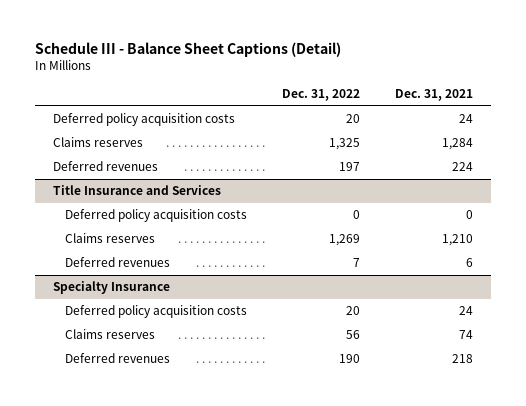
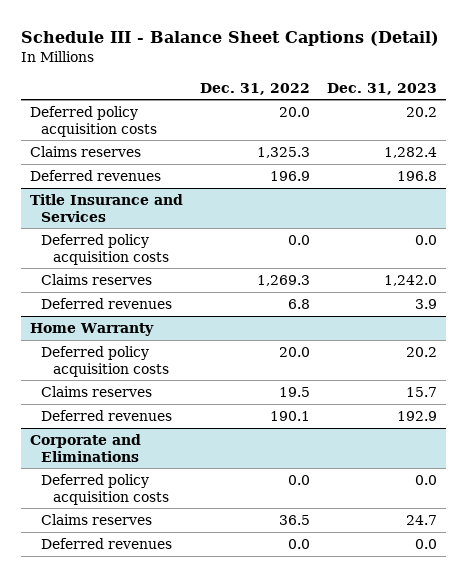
[395,89,474,102] Dec. 31, 2021 -> none
none -> [327,82,438,95] Dec. 31, 2023
[346,114,361,124] 20 -> [278,107,310,118] 20.0
[329,138,361,151] 1,325 -> [256,147,310,159] 1,325.3
[339,162,361,172] 197 -> [269,171,310,182] 196.9
[52,281,170,295] Specialty Insurance -> none
[353,210,361,220] 0 -> [287,235,310,246] 0.0
[329,234,361,247] 1,269 -> [256,275,310,287] 1,269.3
[353,258,361,268] 7 -> [287,299,310,310] 6.8
none -> [29,323,154,337] Home Warranty
[346,306,361,316] 20 -> [278,347,310,358] 20.0
[346,330,361,340] 56 -> [278,387,310,398] 19.5
[339,354,361,364] 190 -> [269,411,310,422] 190.1
none -> [29,434,141,462] Corporate and Eliminations
none -> [41,474,169,505] Deferred policy acquisition costs
none -> [41,514,153,526] Claims reserves
none -> [41,538,173,550] Deferred revenues

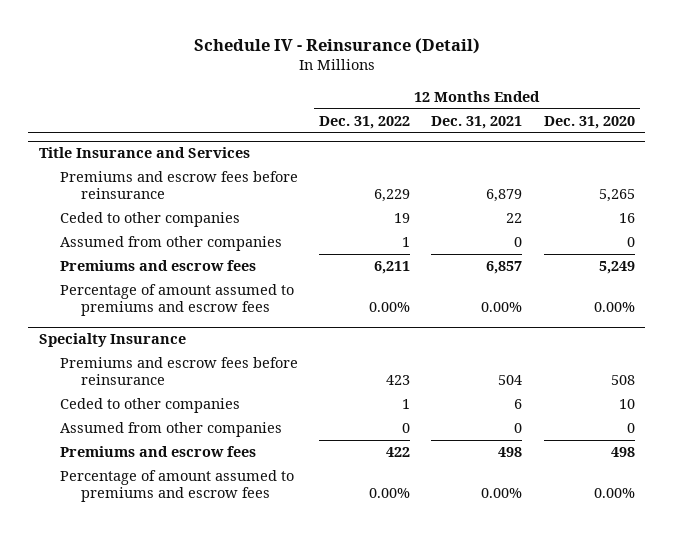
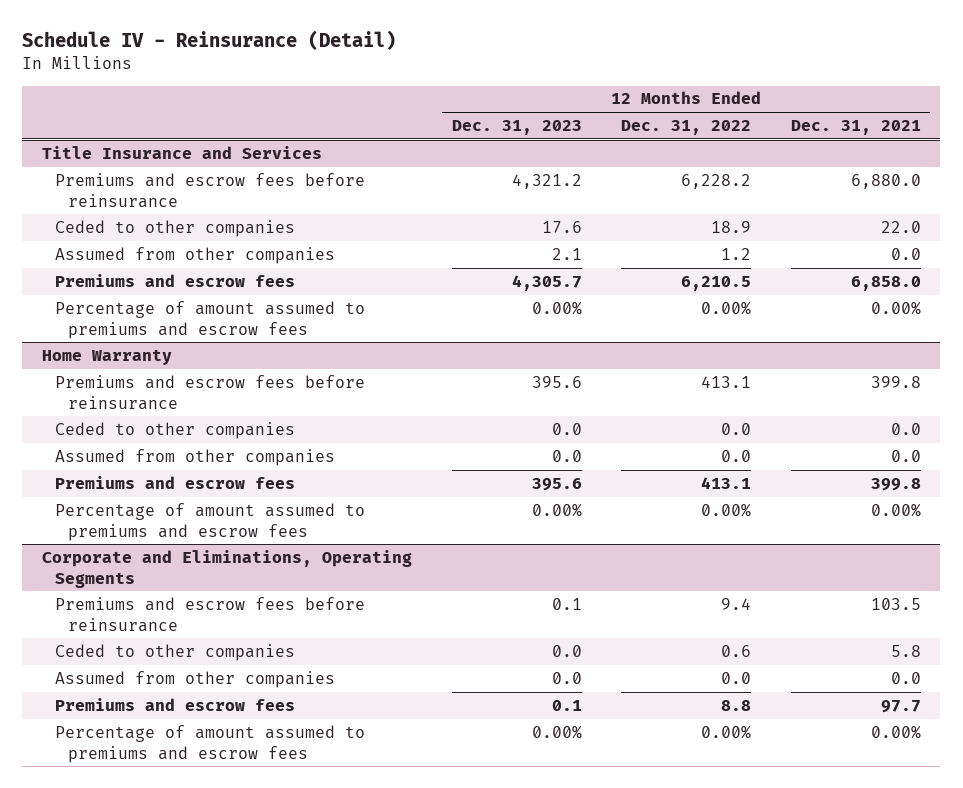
[543,115,635,129] Dec. 31, 2020 -> none
none -> [451,120,582,136] Dec. 31, 2023
[374,188,411,202] 6,229 -> [681,173,752,189] 6,228.2
[486,188,523,202] 6,879 -> [850,173,921,189] 6,880.0
[394,213,411,224] 19 -> [711,220,752,233] 18.9
[506,213,523,224] 22 -> [880,220,921,233] 22.0
[402,237,411,248] 1 -> [721,247,752,260] 1.2
[514,237,523,248] 0 -> [890,247,921,260] 0.0
[374,261,411,275] 6,211 -> [681,275,752,291] 6,210.5
[486,261,523,275] 6,857 -> [850,275,921,291] 6,858.0
[38,333,186,348] Specialty Insurance -> none
none -> [41,348,172,365] Home Warranty
[386,374,411,385] 423 -> [701,375,752,388] 413.1
[498,374,523,385] 504 -> [870,375,921,388] 399.8
[402,399,411,410] 1 -> [721,422,752,435] 0.0
[514,399,523,410] 6 -> [890,422,921,435] 0.0
[402,423,411,434] 0 -> [721,449,752,462] 0.0
[514,423,523,434] 0 -> [890,449,921,462] 0.0
[386,447,411,458] 422 -> [701,476,752,489] 413.1
[498,447,523,458] 498 -> [870,477,921,491] 399.8
none -> [41,549,412,588] Corporate and Eliminations, Operating Segments
none -> [54,596,365,632] Premiums and escrow fees before reinsurance
none -> [54,643,295,661] Ceded to other companies
none -> [54,670,335,688] Assumed from other companies
none -> [54,697,295,711] Premiums and escrow fees
none -> [54,724,365,763] Percentage of amount assumed to premiums and escrow fees

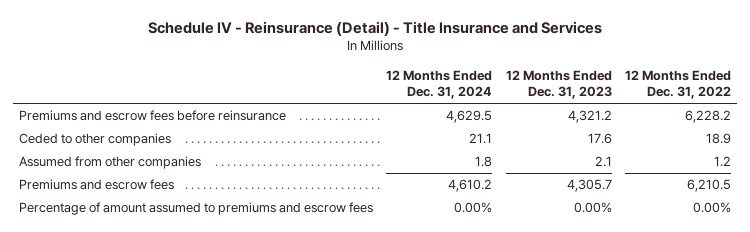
[22,30,397,51] Schedule IV - Reinsurance (Detail) -> [148,20,603,36] Schedule IV - Reinsurance (Detail) - Title Insurance and Services
[790,120,921,136] Dec. 31, 2021 -> none
none -> [386,69,493,100] 12 Months Ended Dec. 31, 2024
[41,145,322,159] Title Insurance and Services -> none
[41,348,172,365] Home Warranty -> none
[54,374,365,410] Premiums and escrow fees before reinsurance -> none
[54,421,295,439] Ceded to other companies -> none
[54,448,335,466] Assumed from other companies -> none
[54,475,295,489] Premiums and escrow fees -> none
[54,502,365,541] Percentage of amount assumed to premiums and escrow fees -> none
[41,549,412,588] Corporate and Eliminations, Operating Segments -> none
[54,596,365,632] Premiums and escrow fees before reinsurance -> none
[54,643,295,661] Ceded to other companies -> none
[54,670,335,688] Assumed from other companies -> none
[54,697,295,711] Premiums and escrow fees -> none
[54,724,365,763] Percentage of amount assumed to premiums and escrow fees -> none

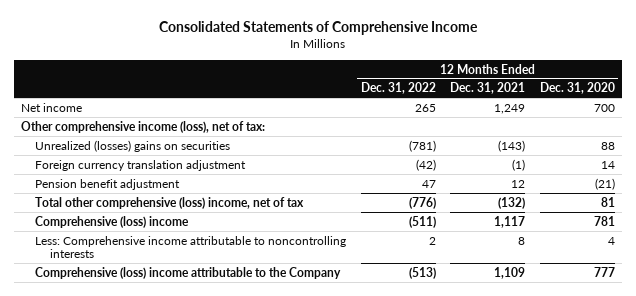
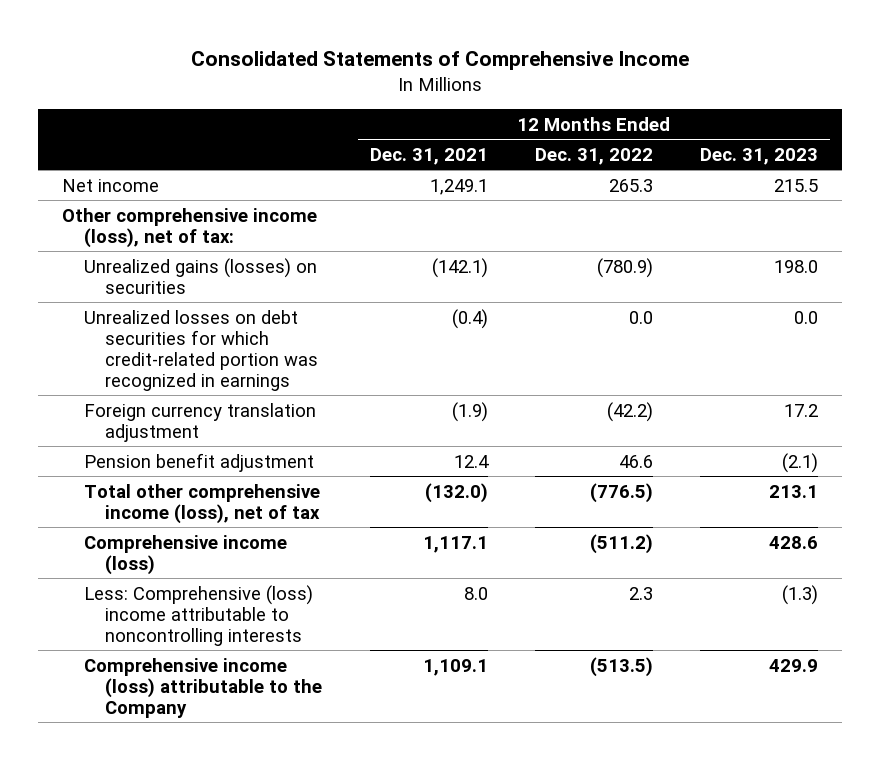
[539,82,615,95] Dec. 31, 2020 -> none
none -> [700,147,819,165] Dec. 31, 2023
[414,103,436,112] 265 -> [608,178,653,192] 265.3
[494,103,526,114] 1,249 -> [429,178,488,195] 1,249.1
[35,139,231,152] Unrealized (losses) gains on securities -> [83,257,317,294] Unrealized gains (losses) on securities
[408,139,436,152] (781) -> [596,257,653,278] (780.9)
[498,139,526,152] (143) -> [431,257,488,278] (142.1)
none -> [83,309,319,391] Unrealized losses on debt securities for which credit-related portion was recognized in earnings
[415,158,436,171] (42) -> [606,401,653,422] (42.2)
[512,158,526,171] (1) -> [451,401,488,422] (1.9)
[421,179,436,188] 47 -> [618,454,653,468] 46.6
[511,179,526,188] 12 -> [453,454,489,468] 12.4
[35,196,305,209] Total other comprehensive (loss) income, net of tax -> [83,483,321,524] Total other comprehensive income (loss), net of tax
[408,196,436,209] (776) -> [589,482,653,503] (776.5)
[498,196,526,209] (132) -> [424,482,488,503] (132.0)
[35,215,190,228] Comprehensive (loss) income -> [83,534,287,575] Comprehensive income (loss)
[408,215,436,228] (511) -> [589,533,653,554] (511.2)
[494,215,526,228] 1,117 -> [422,535,488,553] 1,117.1
[35,235,347,259] Less: Comprehensive income attributable to noncontrolling interests -> [83,584,313,646] Less: Comprehensive (loss) income attributable to noncontrolling interests
[428,236,436,245] 2 -> [628,586,653,600] 2.3
[518,236,526,245] 8 -> [463,586,488,600] 8.0
[35,266,342,279] Comprehensive (loss) income attributable to the Company -> [83,657,323,718] Comprehensive income (loss) attributable to the Company
[408,266,436,279] (513) -> [589,656,653,677] (513.5)
[494,266,526,279] 1,109 -> [422,658,488,676] 1,109.1

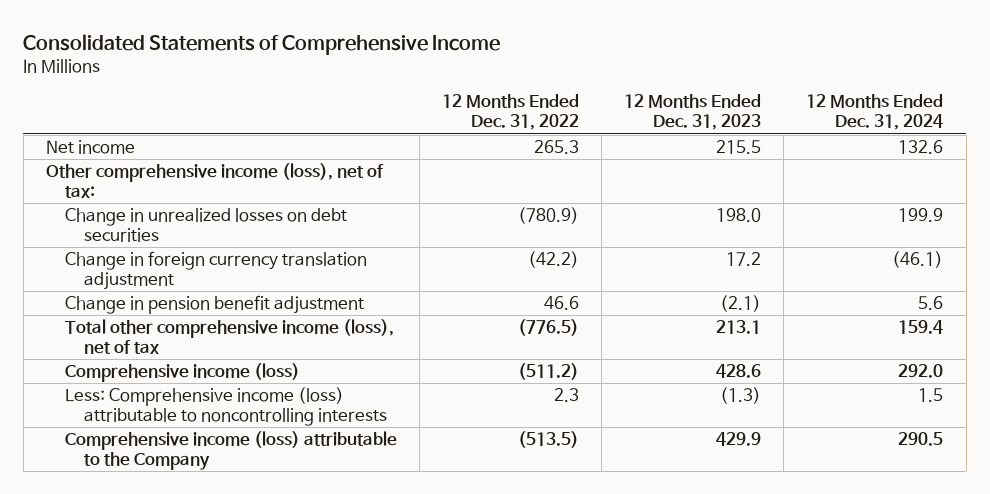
[369,147,488,165] Dec. 31, 2021 -> none
none -> [806,94,944,131] 12 Months Ended Dec. 31, 2024
[83,309,319,391] Unrealized losses on debt securities for which credit-related portion was recognized in earnings -> none
[83,257,317,294] Unrealized gains (losses) on securities -> [64,208,347,243] Change in unrealized losses on debt securities
[83,402,316,442] Foreign currency translation adjustment -> [64,251,367,291] Change in foreign currency translation adjustment
[83,452,314,472] Pension benefit adjustment -> [64,295,364,315] Change in pension benefit adjustment
[83,584,313,646] Less: Comprehensive (loss) income attributable to noncontrolling interests -> [64,387,387,427] Less: Comprehensive income (loss) attributable to noncontrolling interests

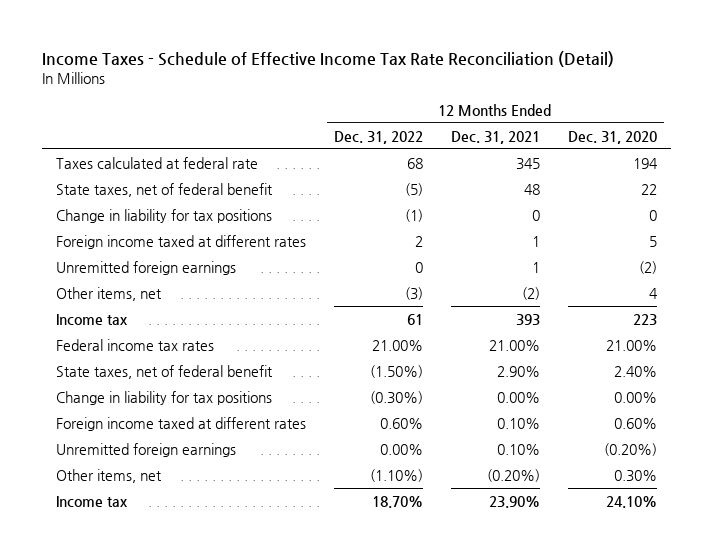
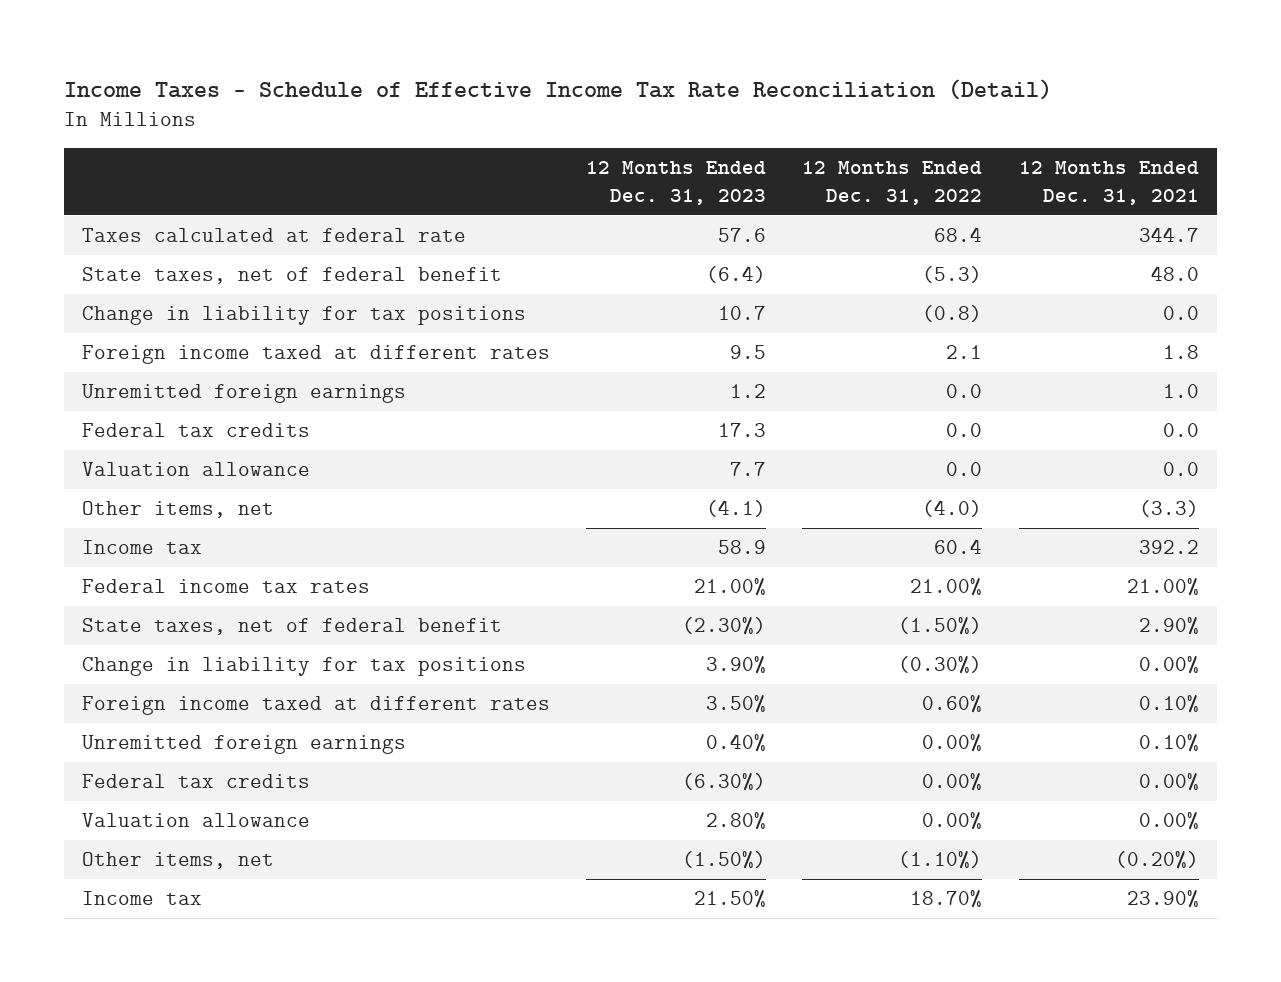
[567,130,657,144] Dec. 31, 2020 -> none
none -> [586,160,767,205] 12 Months Ended Dec. 31, 2023
[406,157,423,169] 68 -> [934,226,983,242] 68.4
[515,157,540,170] 345 -> [1138,226,1199,242] 344.7
[404,182,423,196] (5) -> [922,265,983,283] (5.3)
[523,183,540,195] 48 -> [1150,265,1199,281] 48.0
[404,208,423,222] (1) -> [922,304,983,322] (0.8)
[531,209,540,221] 0 -> [1162,305,1199,320] 0.0
[414,235,423,247] 2 -> [946,344,983,359] 2.1
[531,235,540,247] 1 -> [1162,344,1199,359] 1.8
[414,261,423,273] 0 -> [946,383,983,398] 0.0
[531,261,540,273] 1 -> [1162,383,1199,398] 1.0
none -> [81,422,310,437] Federal tax credits
none -> [81,461,310,476] Valuation allowance
[404,286,423,300] (3) -> [922,499,983,517] (4.0)
[521,286,540,300] (2) -> [1138,499,1199,517] (3.3)
[406,313,423,325] 61 -> [934,538,983,554] 60.4
[515,313,540,325] 393 -> [1138,539,1199,554] 392.2
none -> [81,773,310,788] Federal tax credits
none -> [81,812,310,827] Valuation allowance

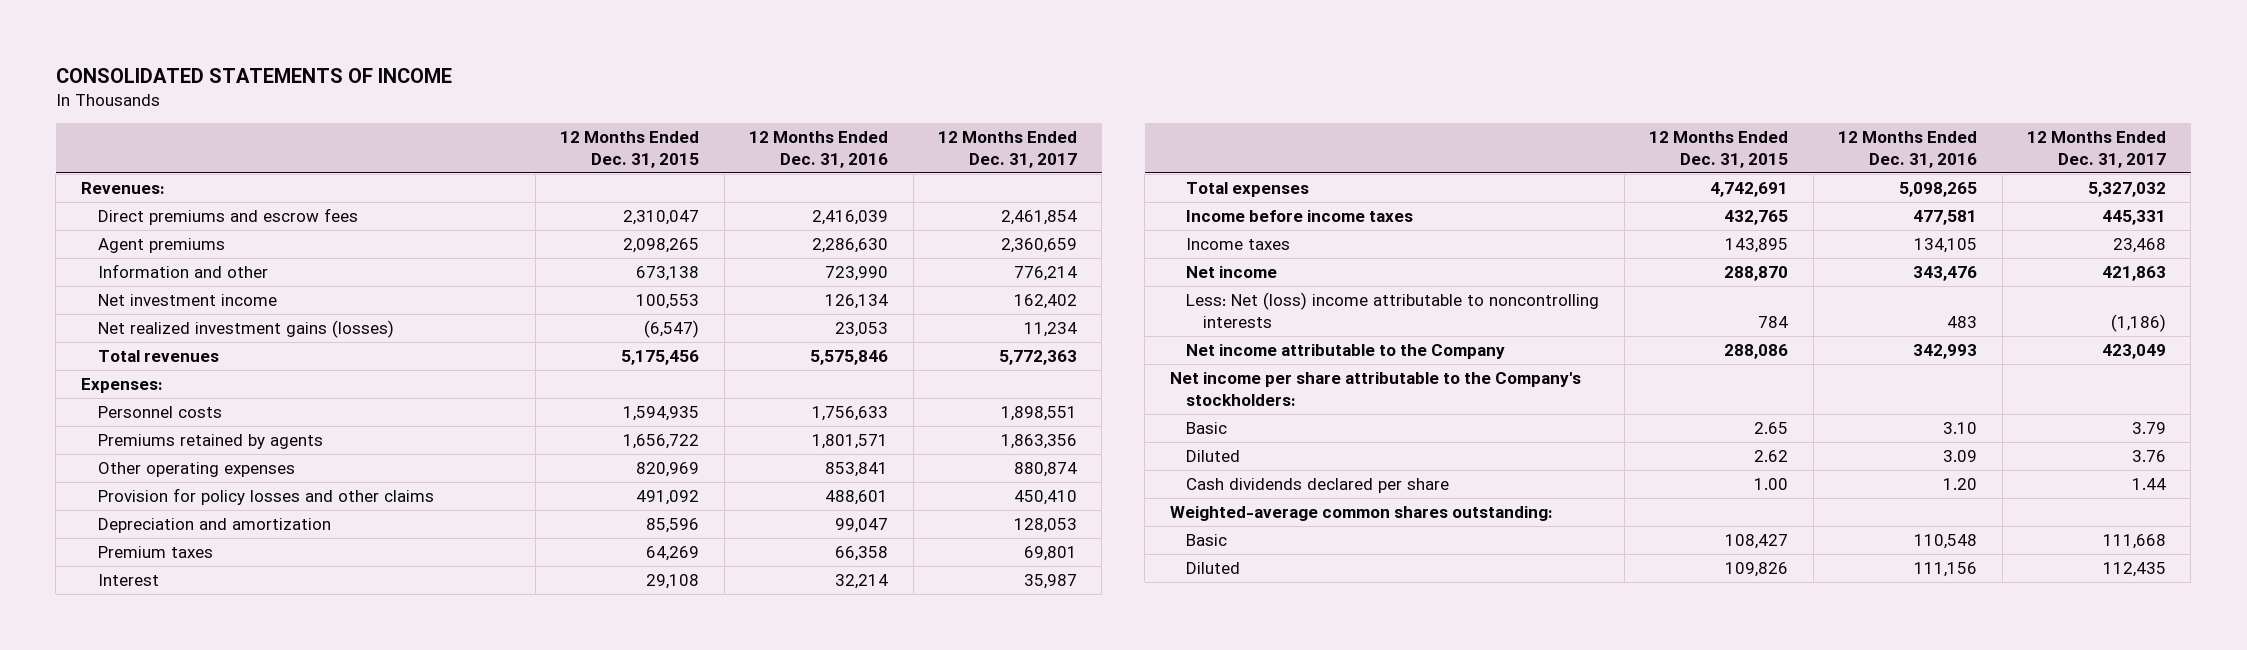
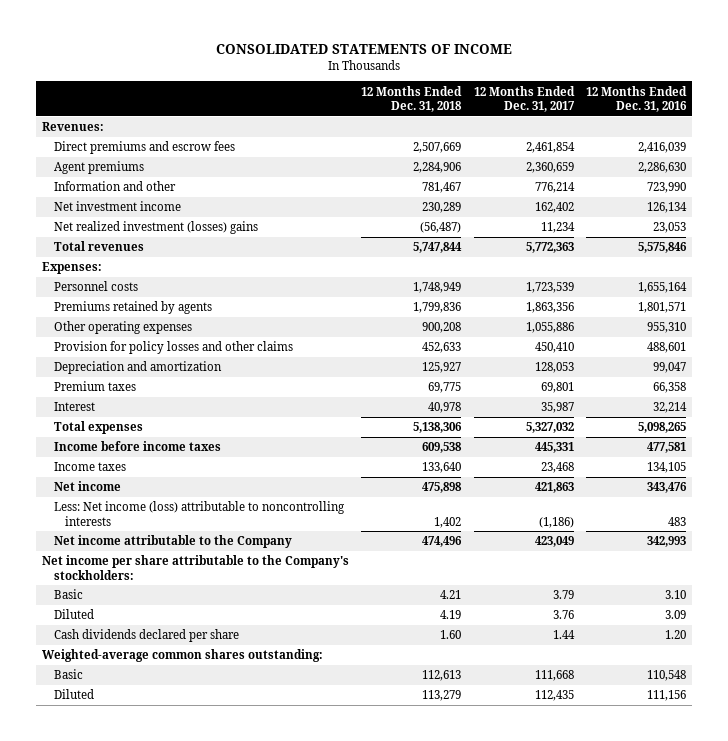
[560,131,700,168] 12 Months Ended Dec. 31, 2015 -> none
none -> [361,85,463,113] 12 Months Ended Dec. 31, 2018
[97,320,394,339] Net realized investment gains (losses) -> [53,221,258,235] Net realized investment (losses) gains
[812,406,889,422] 1,756,633 -> [637,282,687,294] 1,655,164
[1000,406,1077,422] 1,898,551 -> [525,282,574,294] 1,723,539
[825,462,889,478] 853,841 -> [646,322,686,334] 955,310
[1013,462,1077,478] 880,874 -> [525,322,574,334] 1,055,886
[1186,292,1600,328] Less: Net (loss) income attributable to noncontrolling interests -> [53,501,345,526] Less: Net income (loss) attributable to noncontrolling interests

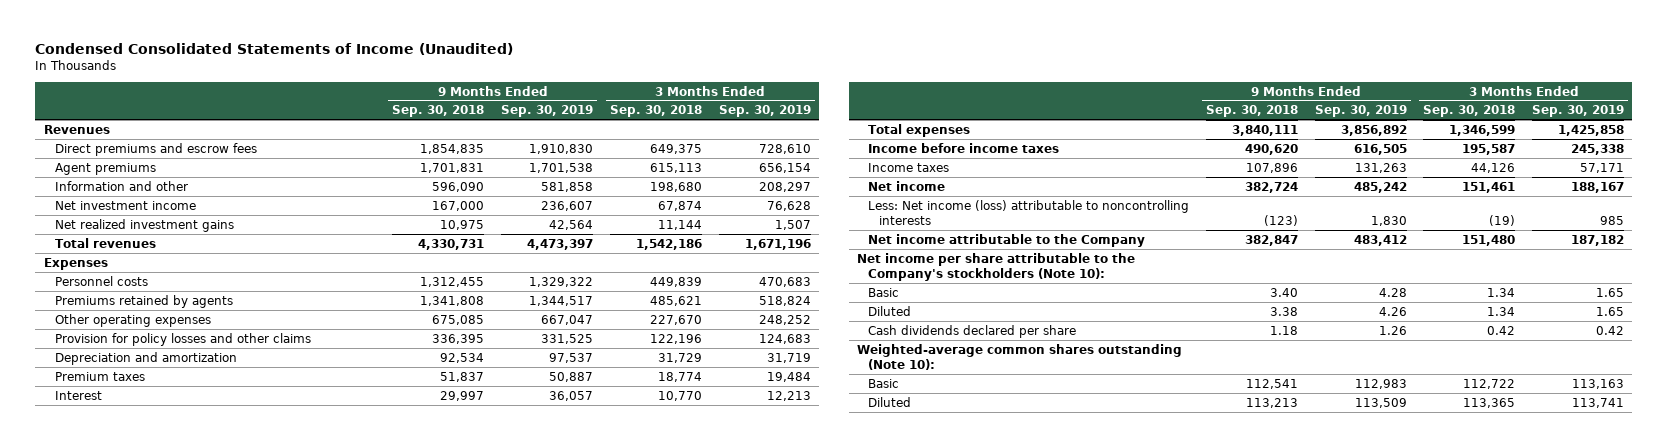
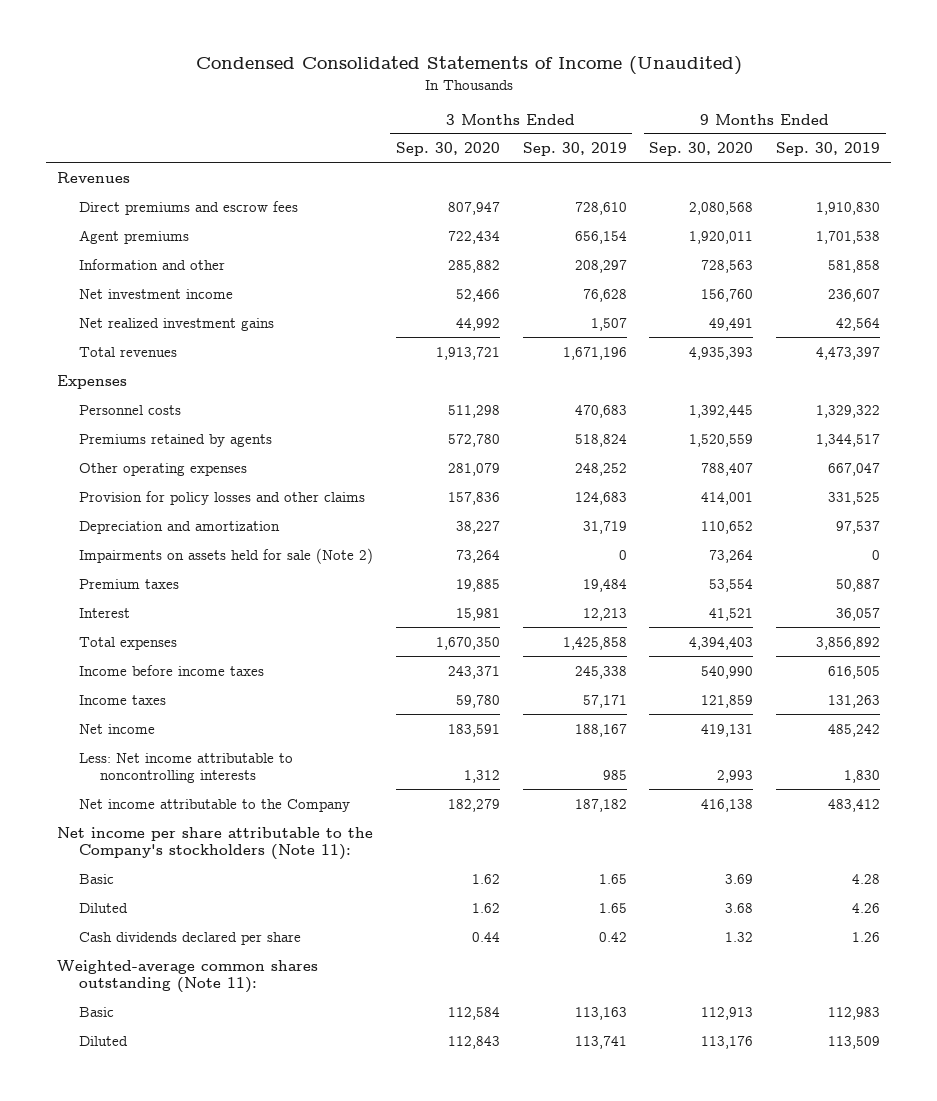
[392,105,485,118] Sep. 30, 2018 -> none
[609,105,702,118] Sep. 30, 2018 -> none
none -> [395,142,500,157] Sep. 30, 2020
none -> [649,142,754,157] Sep. 30, 2020
none -> [78,547,373,564] Impairments on assets held for sale (Note 2)
[868,199,1190,225] Less: Net income (loss) attributable to noncontrolling interests -> [78,752,293,784] Less: Net income attributable to noncontrolling interests
[857,252,1136,281] Net income per share attributable to the Company's stockholders (Note 10): -> [57,826,374,861] Net income per share attributable to the Company's stockholders (Note 11):
[857,343,1183,370] Weighted-average common shares outstanding (Note 10): -> [57,959,319,994] Weighted-average common shares outstanding (Note 11):

